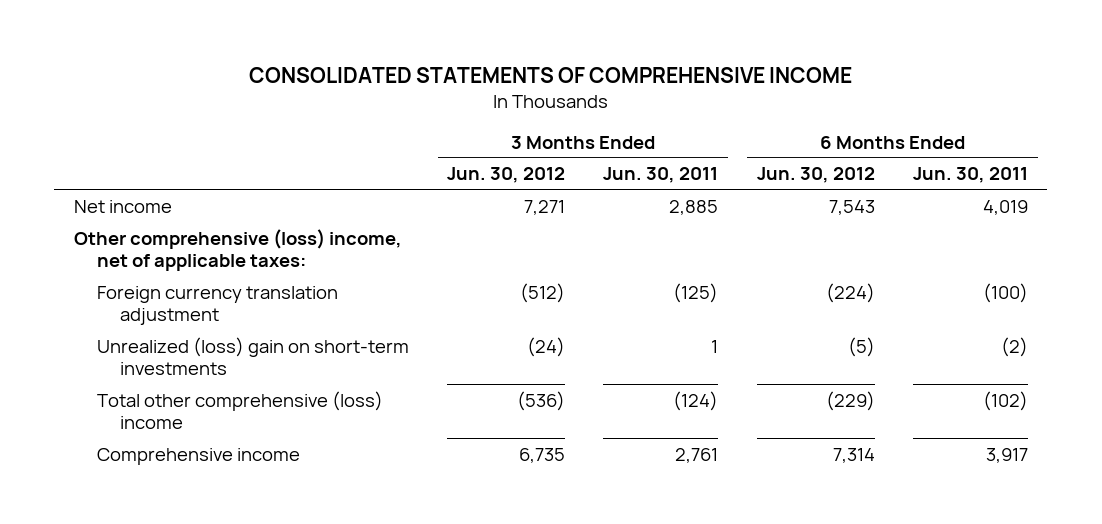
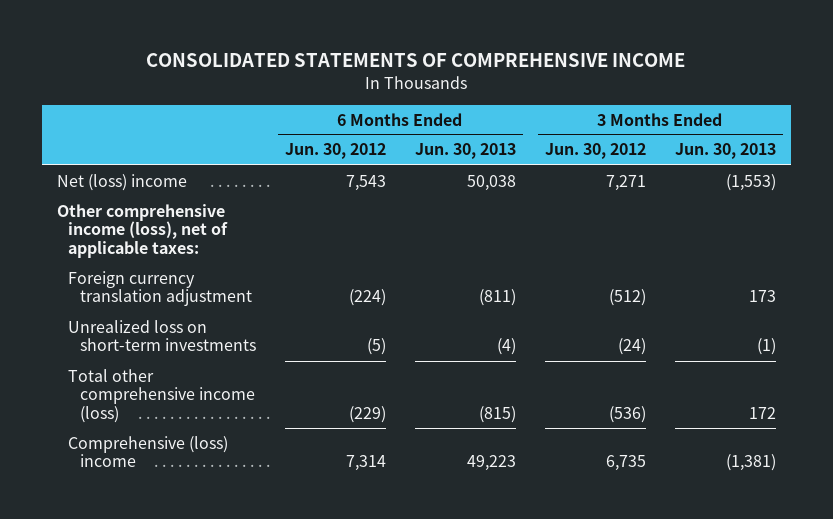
[603,167,719,184] Jun. 30, 2011 -> none
[913,167,1029,184] Jun. 30, 2011 -> none
none -> [414,143,516,160] Jun. 30, 2013
none -> [674,143,776,160] Jun. 30, 2013
[73,199,172,213] Net income -> [56,173,187,191] Net (loss) income
[73,228,402,271] Other comprehensive (loss) income, net of applicable taxes: -> [56,203,229,259] Other comprehensive income (loss), net of applicable taxes:
[96,336,409,375] Unrealized (loss) gain on short-term investments -> [68,319,256,352] Unrealized loss on short-term investments
[96,390,383,429] Total other comprehensive (loss) income -> [68,368,255,424] Total other comprehensive income (loss)
[96,447,300,465] Comprehensive income -> [68,435,229,468] Comprehensive (loss) income

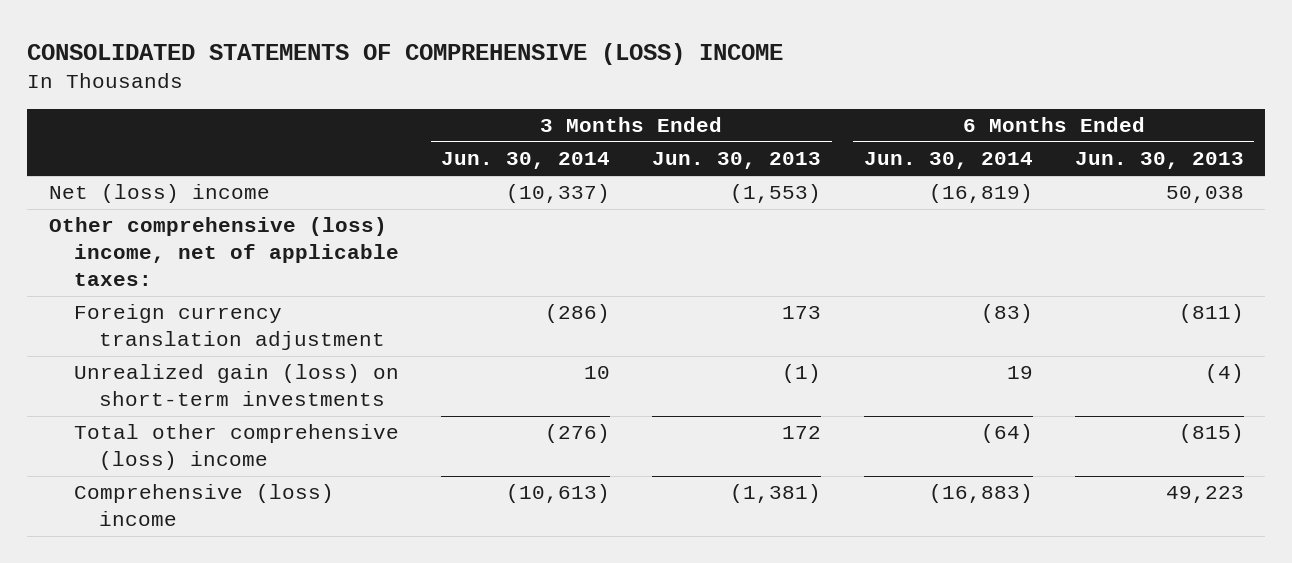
[146,53,686,68] CONSOLIDATED STATEMENTS OF COMPREHENSIVE INCOME -> [27,42,784,65] CONSOLIDATED STATEMENTS OF COMPREHENSIVE (LOSS) INCOME
[284,143,386,160] Jun. 30, 2012 -> none
[544,143,646,160] Jun. 30, 2012 -> none
none -> [441,152,611,170] Jun. 30, 2014
none -> [863,152,1033,170] Jun. 30, 2014
[56,203,229,259] Other comprehensive income (loss), net of applicable taxes: -> [48,217,399,286] Other comprehensive (loss) income, net of applicable taxes:
[68,319,256,352] Unrealized loss on short-term investments -> [73,364,399,407] Unrealized gain (loss) on short-term investments
[68,368,255,424] Total other comprehensive income (loss) -> [73,424,399,471] Total other comprehensive (loss) income

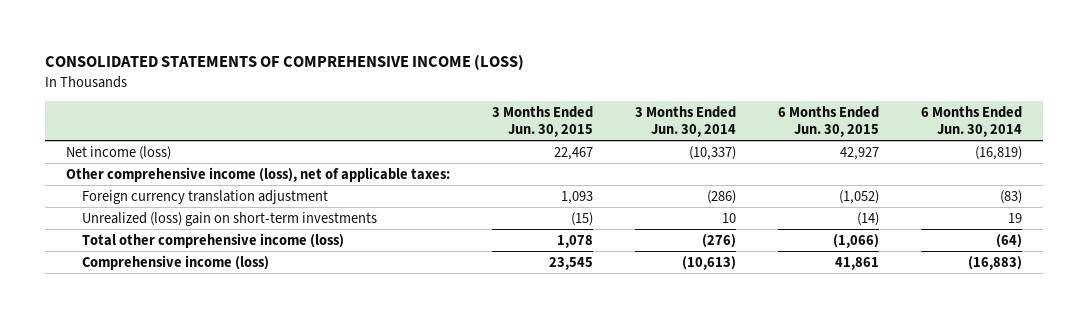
[27,42,784,65] CONSOLIDATED STATEMENTS OF COMPREHENSIVE (LOSS) INCOME -> [45,54,525,71] CONSOLIDATED STATEMENTS OF COMPREHENSIVE INCOME (LOSS)
[652,152,822,170] Jun. 30, 2013 -> none
[1074,152,1244,170] Jun. 30, 2013 -> none
none -> [492,105,594,137] 3 Months Ended Jun. 30, 2015
none -> [778,105,880,137] 6 Months Ended Jun. 30, 2015
[48,184,270,204] Net (loss) income -> [66,145,172,160] Net income (loss)
[48,217,399,286] Other comprehensive (loss) income, net of applicable taxes: -> [66,166,451,182] Other comprehensive income (loss), net of applicable taxes:
[73,364,399,407] Unrealized gain (loss) on short-term investments -> [81,211,377,226] Unrealized (loss) gain on short-term investments
[73,424,399,471] Total other comprehensive (loss) income -> [81,232,344,248] Total other comprehensive income (loss)
[73,484,334,527] Comprehensive (loss) income -> [81,254,269,270] Comprehensive income (loss)

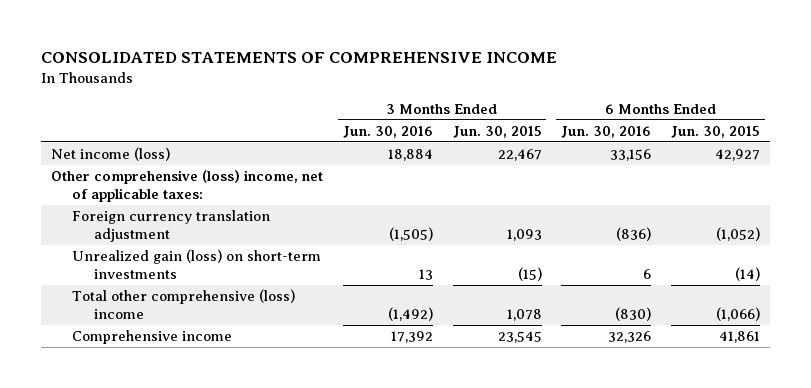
[45,54,525,71] CONSOLIDATED STATEMENTS OF COMPREHENSIVE INCOME (LOSS) -> [40,52,557,64] CONSOLIDATED STATEMENTS OF COMPREHENSIVE INCOME
[635,105,737,137] 3 Months Ended Jun. 30, 2014 -> none
[921,105,1023,137] 6 Months Ended Jun. 30, 2014 -> none
none -> [342,125,433,138] Jun. 30, 2016
none -> [561,125,652,138] Jun. 30, 2016
[66,166,451,182] Other comprehensive income (loss), net of applicable taxes: -> [50,170,323,203] Other comprehensive (loss) income, net of applicable taxes:
[81,211,377,226] Unrealized (loss) gain on short-term investments -> [72,249,322,280] Unrealized gain (loss) on short-term investments
[81,232,344,248] Total other comprehensive income (loss) -> [72,289,296,320] Total other comprehensive (loss) income
[81,254,269,270] Comprehensive income (loss) -> [72,330,233,345] Comprehensive income

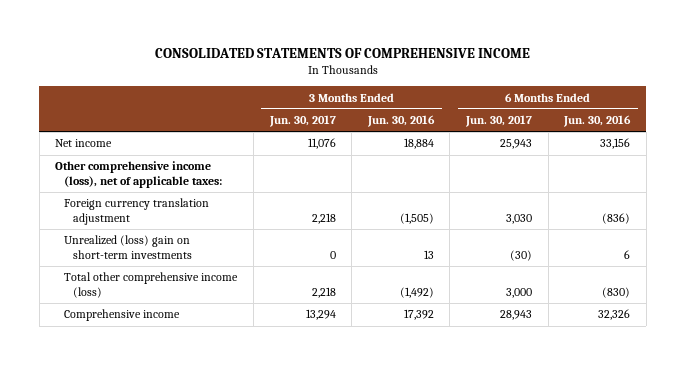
[452,125,542,138] Jun. 30, 2015 -> none
[671,125,761,138] Jun. 30, 2015 -> none
none -> [268,115,336,128] Jun. 30, 2017
none -> [465,115,533,128] Jun. 30, 2017
[50,147,170,162] Net income (loss) -> [55,139,113,148] Net income
[50,170,323,203] Other comprehensive (loss) income, net of applicable taxes: -> [55,161,223,189] Other comprehensive income (loss), net of applicable taxes:
[72,249,322,280] Unrealized gain (loss) on short-term investments -> [64,235,193,260] Unrealized (loss) gain on short-term investments
[72,289,296,320] Total other comprehensive (loss) income -> [64,272,239,299] Total other comprehensive income (loss)

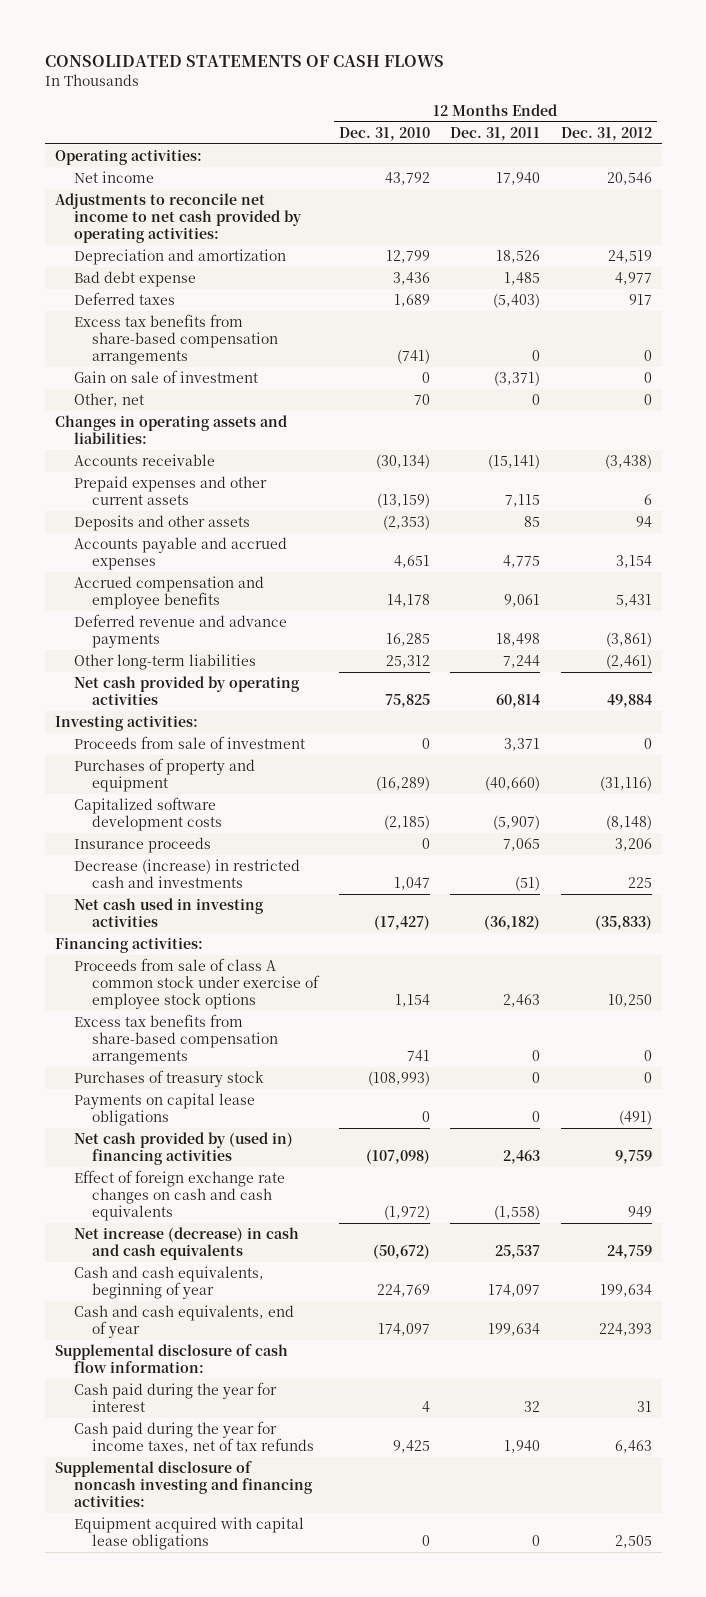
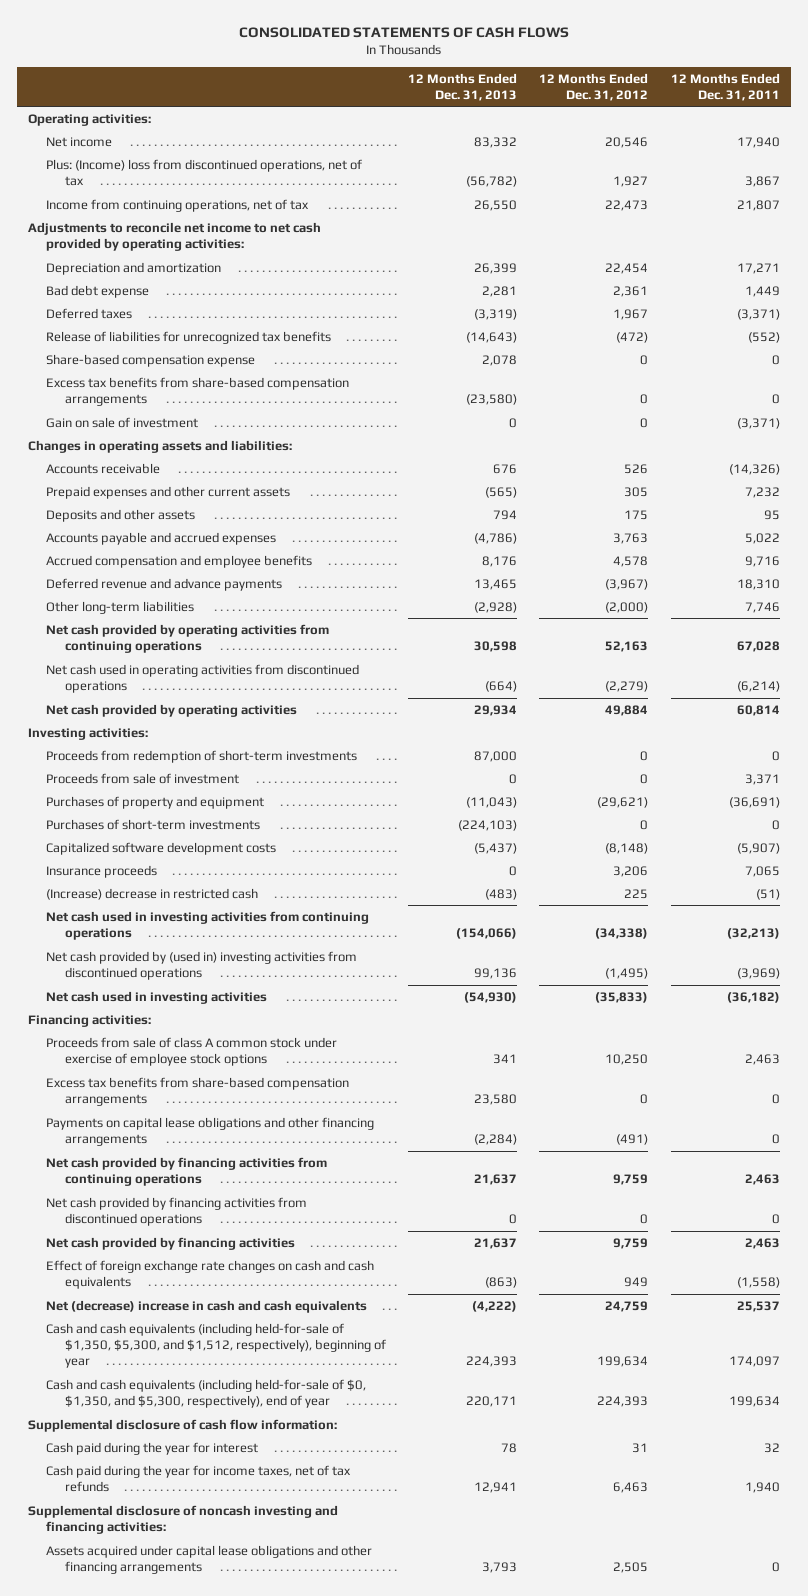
[338,126,430,141] Dec. 31, 2010 -> none
none -> [407,72,517,101] 12 Months Ended Dec. 31, 2013
none -> [46,158,363,187] Plus: (Income) loss from discontinued operations, net of tax
none -> [46,198,310,212] Income from continuing operations, net of tax
[496,250,541,264] 18,526 -> [736,262,780,274] 17,271
[607,250,652,264] 24,519 -> [605,262,649,274] 22,454
[504,272,541,286] 1,485 -> [744,285,780,297] 1,449
[614,272,652,286] 4,977 -> [613,285,649,297] 2,361
[493,293,541,309] (5,403) -> [736,308,780,320] (3,371)
[628,294,652,306] 917 -> [613,308,649,320] 1,967
none -> [46,330,332,344] Release of liabilities for unrecognized tax benefits
none -> [46,353,256,367] Share-based compensation expense
[73,393,144,408] Other, net -> none
[488,454,541,470] (15,141) -> [728,463,780,475] (14,326)
[604,454,652,470] (3,438) -> [624,463,649,474] 526
[505,494,541,508] 7,115 -> [744,486,780,498] 7,232
[643,494,652,506] 6 -> [624,486,649,497] 305
[524,516,541,528] 85 -> [763,509,780,520] 95
[635,516,652,528] 94 -> [624,509,649,520] 175
[503,555,541,569] 4,775 -> [744,532,780,544] 5,022
[615,555,652,569] 3,154 -> [613,532,649,544] 3,763
[504,594,541,608] 9,061 -> [744,555,780,567] 9,716
[615,594,652,608] 5,431 -> [613,555,649,567] 4,578
[496,633,541,647] 18,498 -> [736,578,780,590] 18,310
[605,632,652,648] (3,861) -> [605,578,649,590] (3,967)
[503,655,541,669] 7,244 -> [744,601,780,613] 7,746
[605,654,652,670] (2,461) -> [605,601,649,613] (2,000)
none -> [46,623,330,654] Net cash provided by operating activities from continuing operations
none -> [46,663,360,694] Net cash used in operating activities from discontinued operations
none -> [46,749,358,763] Proceeds from redemption of short-term investments
[485,776,541,792] (40,660) -> [728,796,780,808] (36,691)
[599,776,652,792] (31,116) -> [597,796,649,808] (29,621)
none -> [46,818,261,830] Purchases of short-term investments
[73,859,300,889] Decrease (increase) in restricted cash and investments -> [46,887,259,900] (Increase) decrease in restricted cash
none -> [46,910,370,941] Net cash used in investing activities from continuing operations
none -> [46,950,358,981] Net cash provided by (used in) investing activities from discontinued operations
[73,1070,264,1088] Purchases of treasury stock -> none
[73,1093,255,1127] Payments on capital lease obligations -> [46,1116,375,1147] Payments on capital lease obligations and other financing arrangements
none -> [46,1156,328,1187] Net cash provided by financing activities from continuing operations
none -> [46,1196,308,1227] Net cash provided by financing activities from discontinued operations
[73,1132,293,1166] Net cash provided by (used in) financing activities -> [46,1236,296,1250] Net cash provided by financing activities
[73,1227,299,1261] Net increase (decrease) in cash and cash equivalents -> [46,1299,368,1313] Net (decrease) increase in cash and cash equivalents
[73,1266,264,1300] Cash and cash equivalents, beginning of year -> [46,1322,386,1369] Cash and cash equivalents (including held-for-sale of $1,350, $5,300, and $1,512, respectively), beginning of year
[73,1305,294,1339] Cash and cash equivalents, end of year -> [46,1378,367,1409] Cash and cash equivalents (including held-for-sale of $0, $1,350, and $5,300, respectively), end of year
[73,1517,304,1551] Equipment acquired with capital lease obligations -> [46,1544,373,1575] Assets acquired under capital lease obligations and other financing arrangements

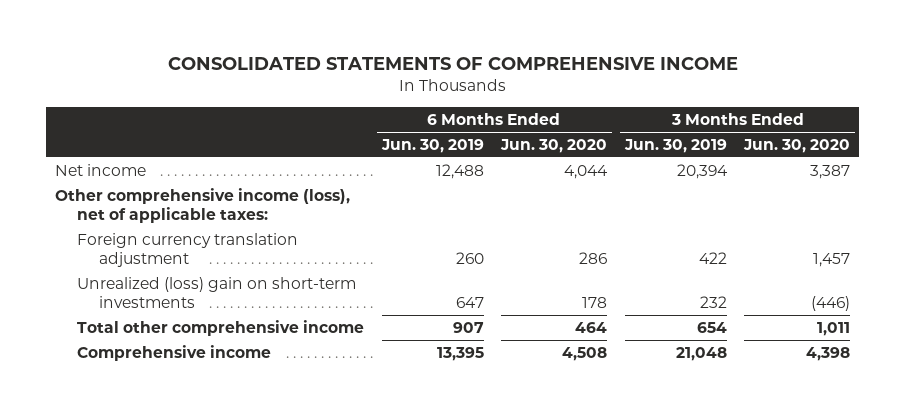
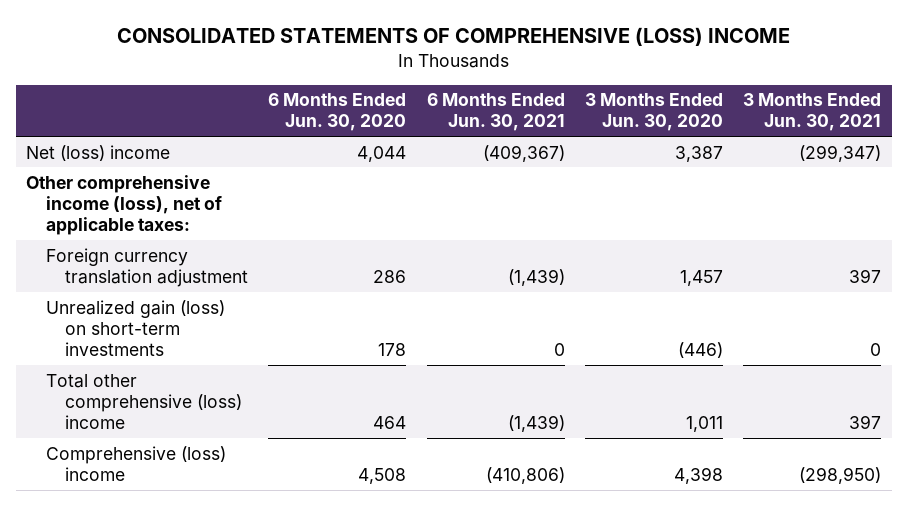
[167,57,738,71] CONSOLIDATED STATEMENTS OF COMPREHENSIVE INCOME -> [116,27,790,47] CONSOLIDATED STATEMENTS OF COMPREHENSIVE (LOSS) INCOME
[380,139,484,154] Jun. 30, 2019 -> none
[623,139,727,154] Jun. 30, 2019 -> none
none -> [426,93,565,132] 6 Months Ended Jun. 30, 2021
none -> [743,93,882,132] 3 Months Ended Jun. 30, 2021
[54,163,146,176] Net income -> [26,144,171,161] Net (loss) income
[76,276,356,309] Unrealized (loss) gain on short-term investments -> [45,299,225,356] Unrealized gain (loss) on short-term investments
[76,319,364,336] Total other comprehensive income -> [45,373,242,429] Total other comprehensive (loss) income
[76,344,271,361] Comprehensive income -> [45,445,226,481] Comprehensive (loss) income

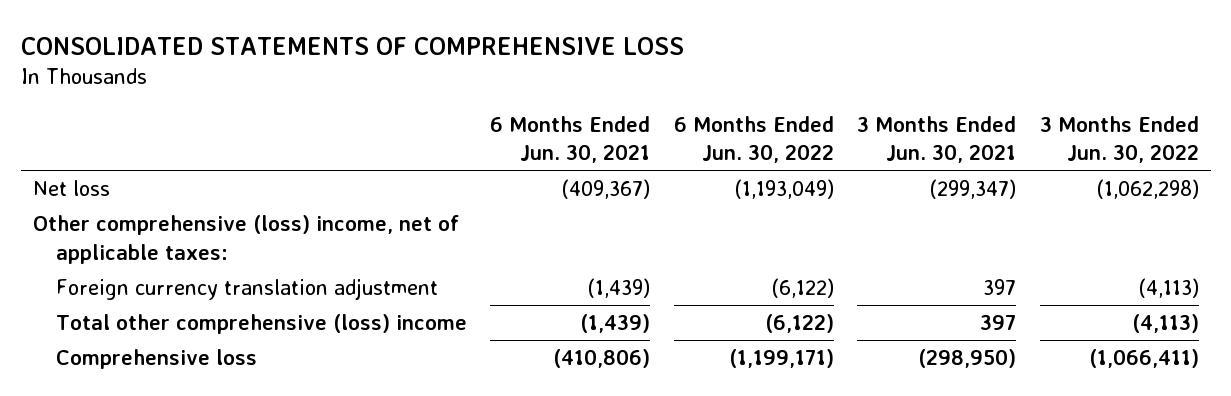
[116,27,790,47] CONSOLIDATED STATEMENTS OF COMPREHENSIVE (LOSS) INCOME -> [20,36,684,55] CONSOLIDATED STATEMENTS OF COMPREHENSIVE LOSS
[268,93,407,132] 6 Months Ended Jun. 30, 2020 -> none
[584,93,723,132] 3 Months Ended Jun. 30, 2020 -> none
none -> [673,115,834,164] 6 Months Ended Jun. 30, 2022
none -> [1039,115,1199,164] 3 Months Ended Jun. 30, 2022
[26,144,171,161] Net (loss) income -> [32,180,110,197] Net loss
[26,174,222,235] Other comprehensive income (loss), net of applicable taxes: -> [32,215,459,264] Other comprehensive (loss) income, net of applicable taxes:
[45,299,225,356] Unrealized gain (loss) on short-term investments -> none
[45,445,226,481] Comprehensive (loss) income -> [55,349,257,370] Comprehensive loss

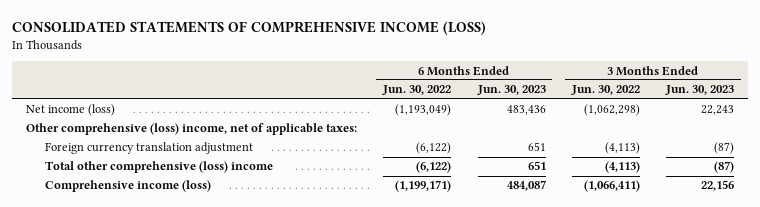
[20,36,684,55] CONSOLIDATED STATEMENTS OF COMPREHENSIVE LOSS -> [12,20,487,35] CONSOLIDATED STATEMENTS OF COMPREHENSIVE INCOME (LOSS)
[490,115,651,164] 6 Months Ended Jun. 30, 2021 -> none
[857,115,1017,164] 3 Months Ended Jun. 30, 2021 -> none
none -> [476,85,546,96] Jun. 30, 2023
none -> [665,85,735,96] Jun. 30, 2023
[32,180,110,197] Net loss -> [25,104,115,117] Net income (loss)
[55,349,257,370] Comprehensive loss -> [45,180,212,193] Comprehensive income (loss)

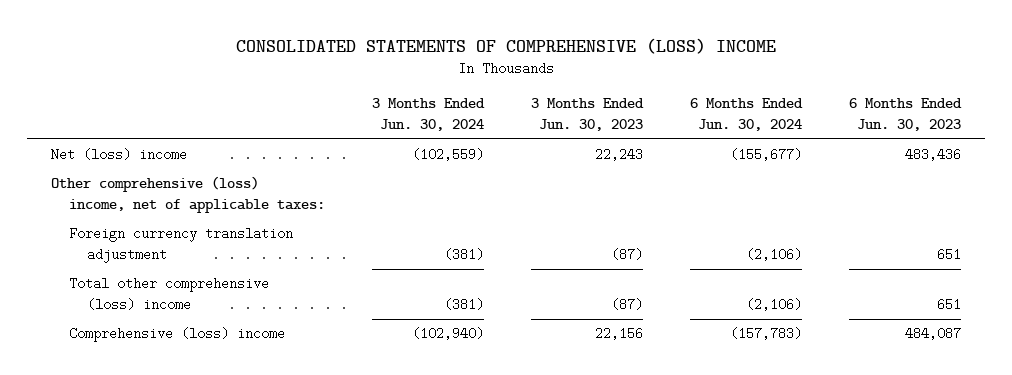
[12,20,487,35] CONSOLIDATED STATEMENTS OF COMPREHENSIVE INCOME (LOSS) -> [235,37,776,54] CONSOLIDATED STATEMENTS OF COMPREHENSIVE (LOSS) INCOME
[382,85,452,96] Jun. 30, 2022 -> none
[570,85,640,96] Jun. 30, 2022 -> none
none -> [371,98,485,131] 3 Months Ended Jun. 30, 2024
none -> [690,98,804,131] 6 Months Ended Jun. 30, 2024
[25,104,115,117] Net income (loss) -> [50,148,187,162] Net (loss) income
[45,180,212,193] Comprehensive income (loss) -> [68,327,285,343] Comprehensive (loss) income

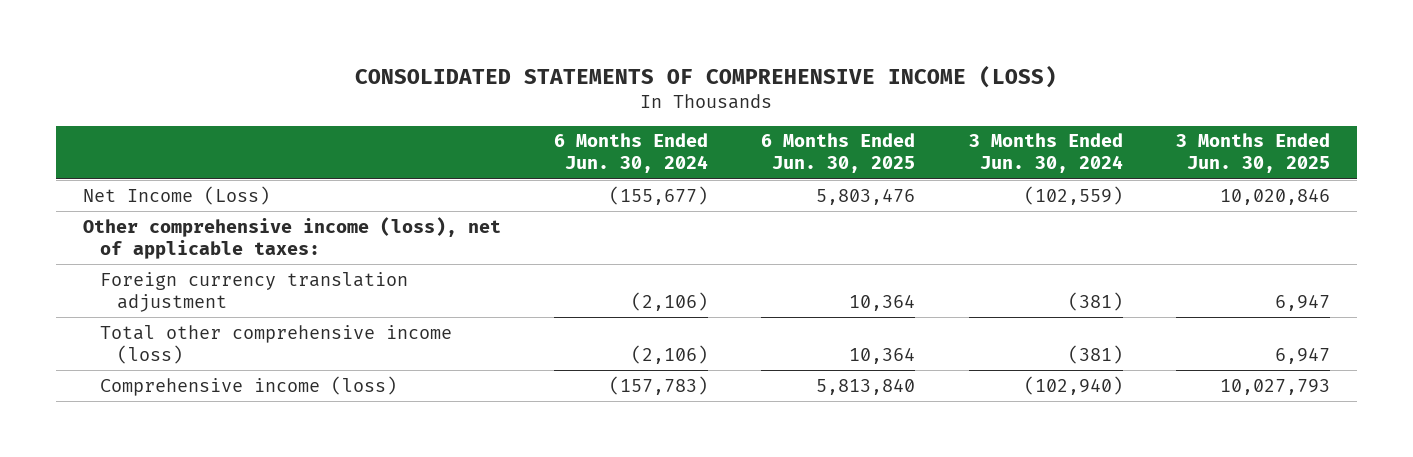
[235,37,776,54] CONSOLIDATED STATEMENTS OF COMPREHENSIVE (LOSS) INCOME -> [355,64,1058,88] CONSOLIDATED STATEMENTS OF COMPREHENSIVE INCOME (LOSS)
[530,98,644,131] 3 Months Ended Jun. 30, 2023 -> none
[849,98,963,131] 6 Months Ended Jun. 30, 2023 -> none
none -> [761,133,916,174] 6 Months Ended Jun. 30, 2025
none -> [1176,133,1331,174] 3 Months Ended Jun. 30, 2025
[50,148,187,162] Net (loss) income -> [82,185,270,205] Net Income (Loss)
[50,176,325,213] Other comprehensive (loss) income, net of applicable taxes: -> [82,216,501,259] Other comprehensive income (loss), net of applicable taxes:
[68,277,269,311] Total other comprehensive (loss) income -> [99,324,452,364] Total other comprehensive income (loss)
[68,327,285,343] Comprehensive (loss) income -> [99,375,397,396] Comprehensive income (loss)

